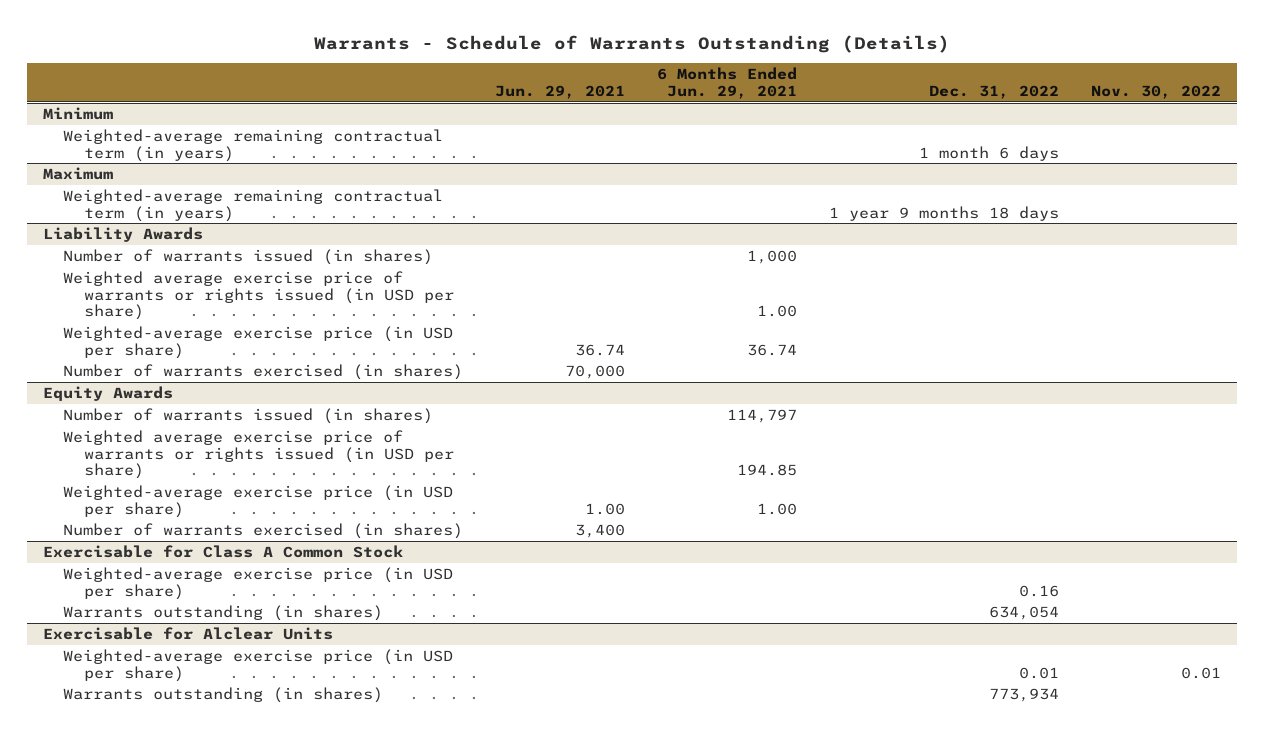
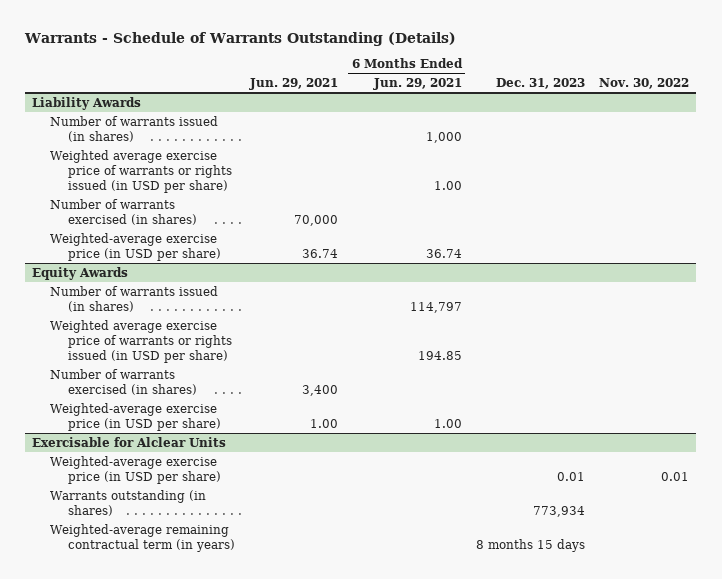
[929,84,1060,99] Dec. 31, 2022 -> none
none -> [496,78,586,90] Dec. 31, 2023
[42,106,113,120] Minimum -> none
[63,128,444,162] Weighted-average remaining contractual term (in years) -> none
[42,166,113,180] Maximum -> none
[63,188,444,222] Weighted-average remaining contractual term (in years) -> none
[63,325,454,359] Weighted-average exercise price (in USD per share) -> [50,232,222,261] Weighted-average exercise price (in USD per share)
[42,544,403,558] Exercisable for Class A Common Stock -> none
[63,566,454,600] Weighted-average exercise price (in USD per share) -> none
[63,604,384,621] Warrants outstanding (in shares) -> none
[63,484,454,518] Weighted-average exercise price (in USD per share) -> [50,402,222,431] Weighted-average exercise price (in USD per share)
none -> [50,523,236,552] Weighted-average remaining contractual term (in years)

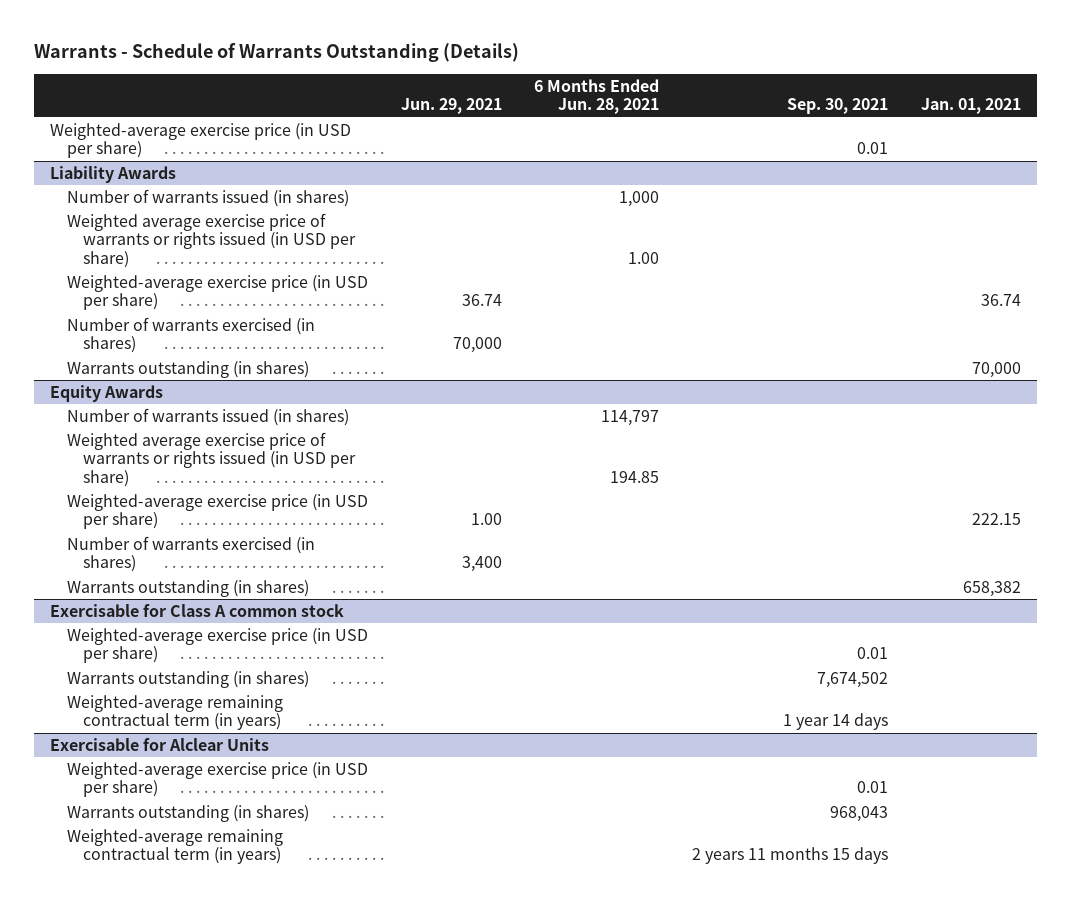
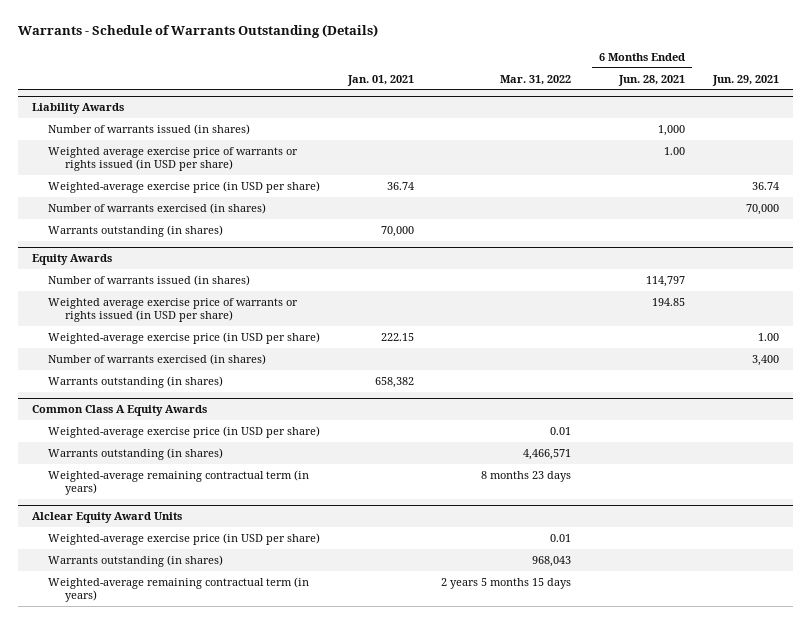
[787,98,889,115] Sep. 30, 2021 -> none
none -> [500,74,572,85] Mar. 31, 2022
[50,122,352,159] Weighted-average exercise price (in USD per share) -> none
[50,603,345,617] Exercisable for Class A common stock -> [31,405,207,417] Common Class A Equity Awards
[50,737,270,751] Exercisable for Alclear Units -> [31,512,182,524] Alclear Equity Award Units

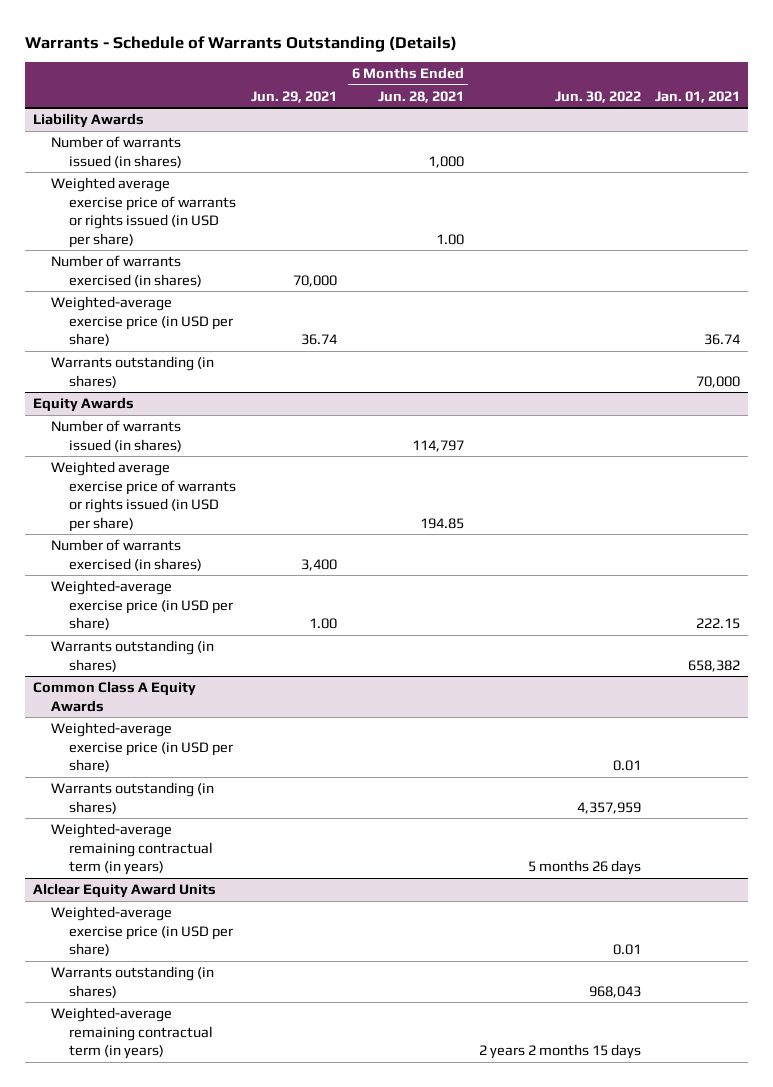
[500,74,572,85] Mar. 31, 2022 -> none
none -> [554,90,641,103] Jun. 30, 2022
[48,180,321,193] Weighted-average exercise price (in USD per share) -> [50,296,234,347] Weighted-average exercise price (in USD per share)
[48,331,321,344] Weighted-average exercise price (in USD per share) -> [50,580,234,631] Weighted-average exercise price (in USD per share)

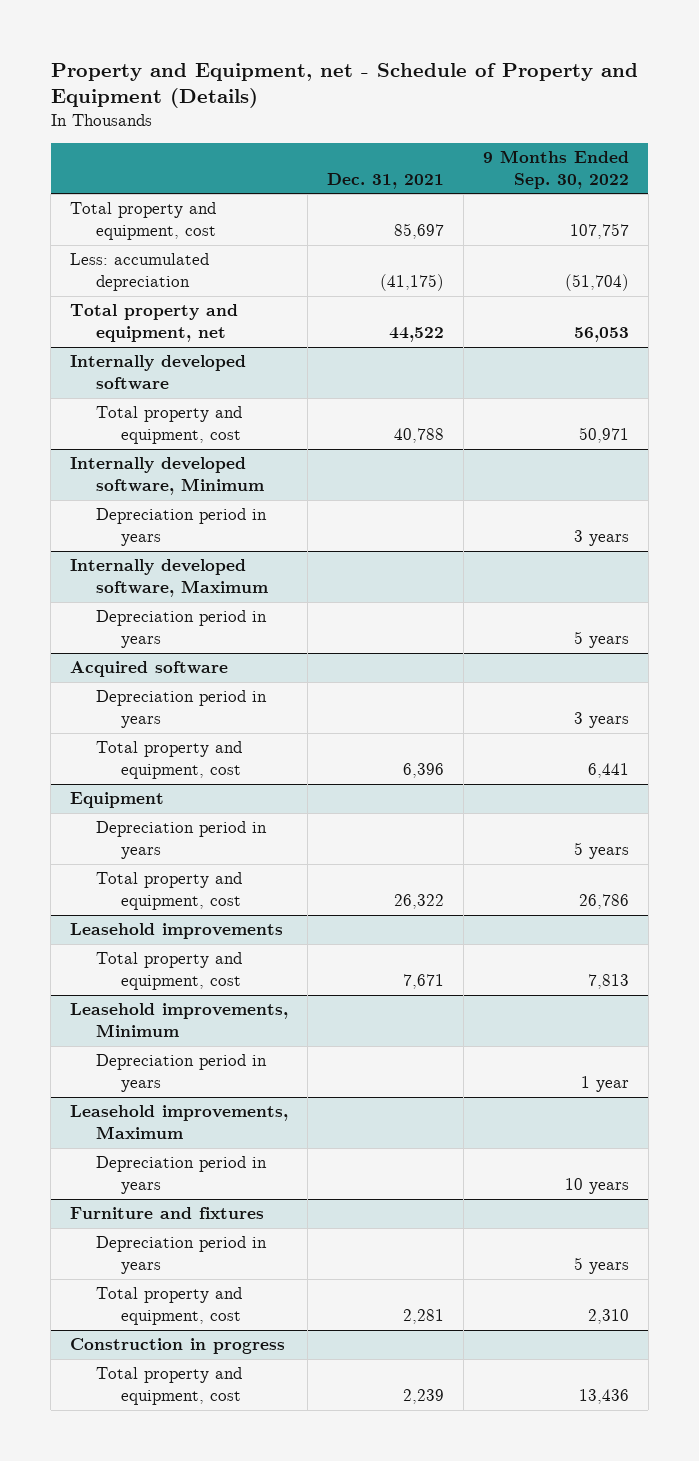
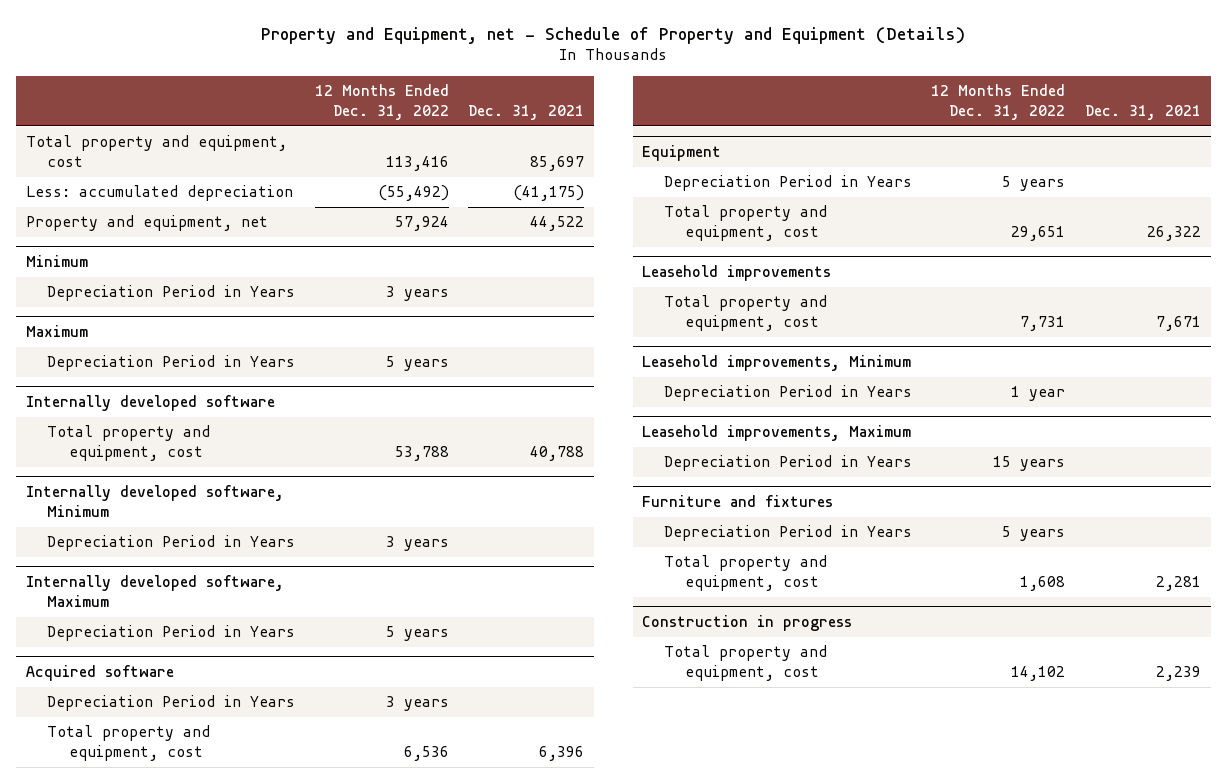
[482,150,629,189] 9 Months Ended Sep. 30, 2022 -> none
none -> [314,84,449,121] 12 Months Ended Dec. 31, 2022
[70,304,239,343] Total property and equipment, net -> [25,215,268,232] Property and equipment, net
none -> [25,255,88,268] Minimum
none -> [47,285,296,302] Depreciation Period in Years
none -> [25,325,88,338] Maximum
none -> [47,355,296,372] Depreciation Period in Years
[95,508,267,547] Depreciation period in years -> [47,535,296,552] Depreciation Period in Years
[95,610,267,649] Depreciation period in years -> [47,625,296,642] Depreciation Period in Years
[95,690,267,729] Depreciation period in years -> [47,695,296,712] Depreciation Period in Years
[95,821,267,860] Depreciation period in years -> [663,175,912,192] Depreciation Period in Years
[95,1054,267,1093] Depreciation period in years -> [663,385,912,402] Depreciation Period in Years
[95,1156,267,1195] Depreciation period in years -> [663,455,912,472] Depreciation Period in Years
[95,1236,267,1275] Depreciation period in years -> [663,525,912,542] Depreciation Period in Years

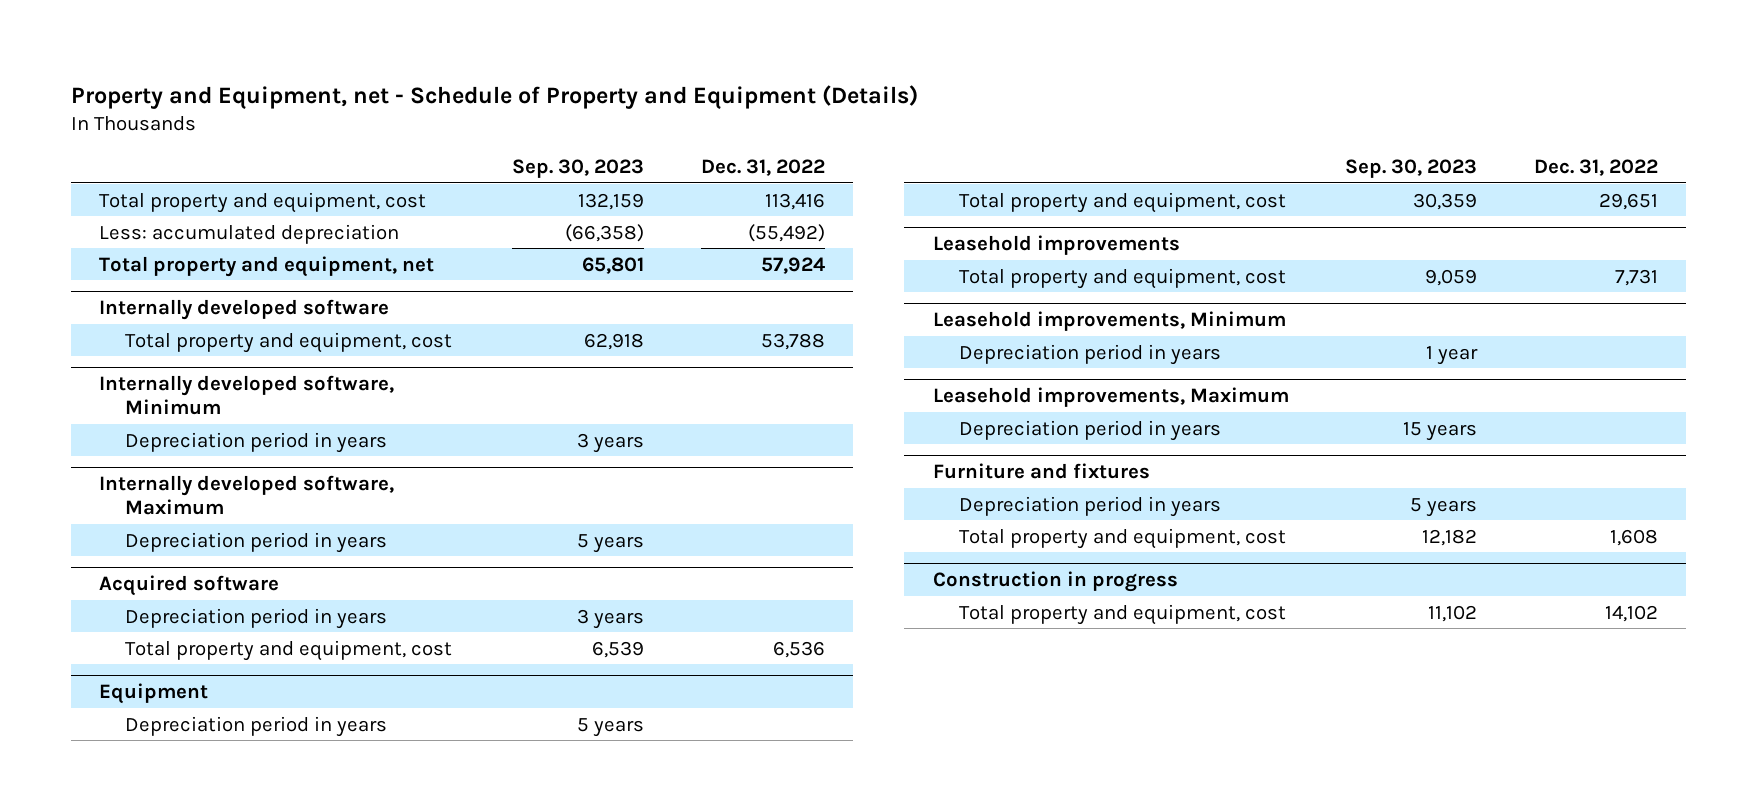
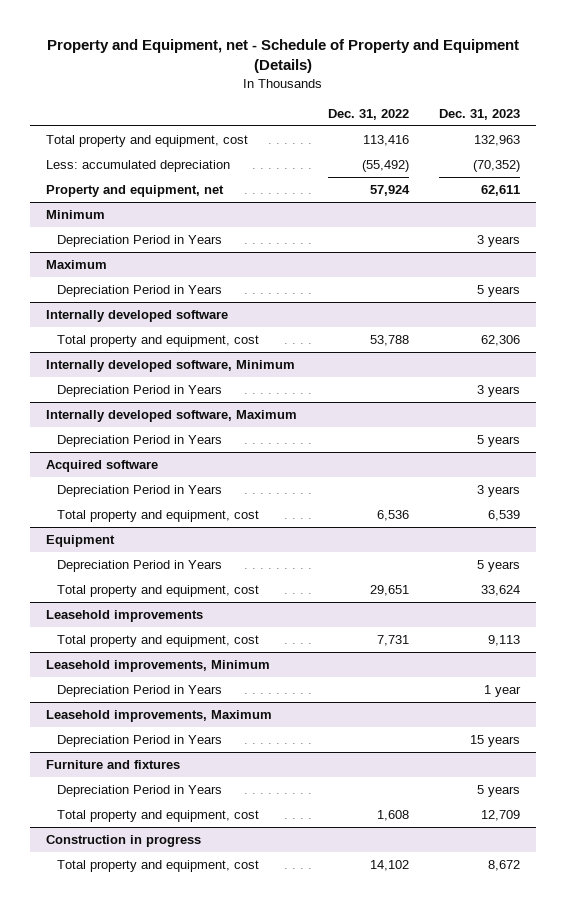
[511,159,644,179] Sep. 30, 2023 -> none
none -> [439,108,521,120] Dec. 31, 2023
[99,255,435,277] Total property and equipment, net -> [45,184,224,197] Property and equipment, net
none -> [45,209,105,219] Minimum
none -> [56,234,222,247] Depreciation Period in Years
none -> [45,259,107,269] Maximum
none -> [56,284,222,297] Depreciation Period in Years
[125,431,388,453] Depreciation period in years -> [56,384,222,397] Depreciation Period in Years
[125,531,388,553] Depreciation period in years -> [56,434,222,447] Depreciation Period in Years
[125,607,388,629] Depreciation period in years -> [56,484,222,497] Depreciation Period in Years
[125,715,388,737] Depreciation period in years -> [56,559,222,572] Depreciation Period in Years
[958,343,1221,365] Depreciation period in years -> [56,684,222,697] Depreciation Period in Years
[958,419,1221,441] Depreciation period in years -> [56,734,222,747] Depreciation Period in Years
[958,495,1221,517] Depreciation period in years -> [56,784,222,797] Depreciation Period in Years

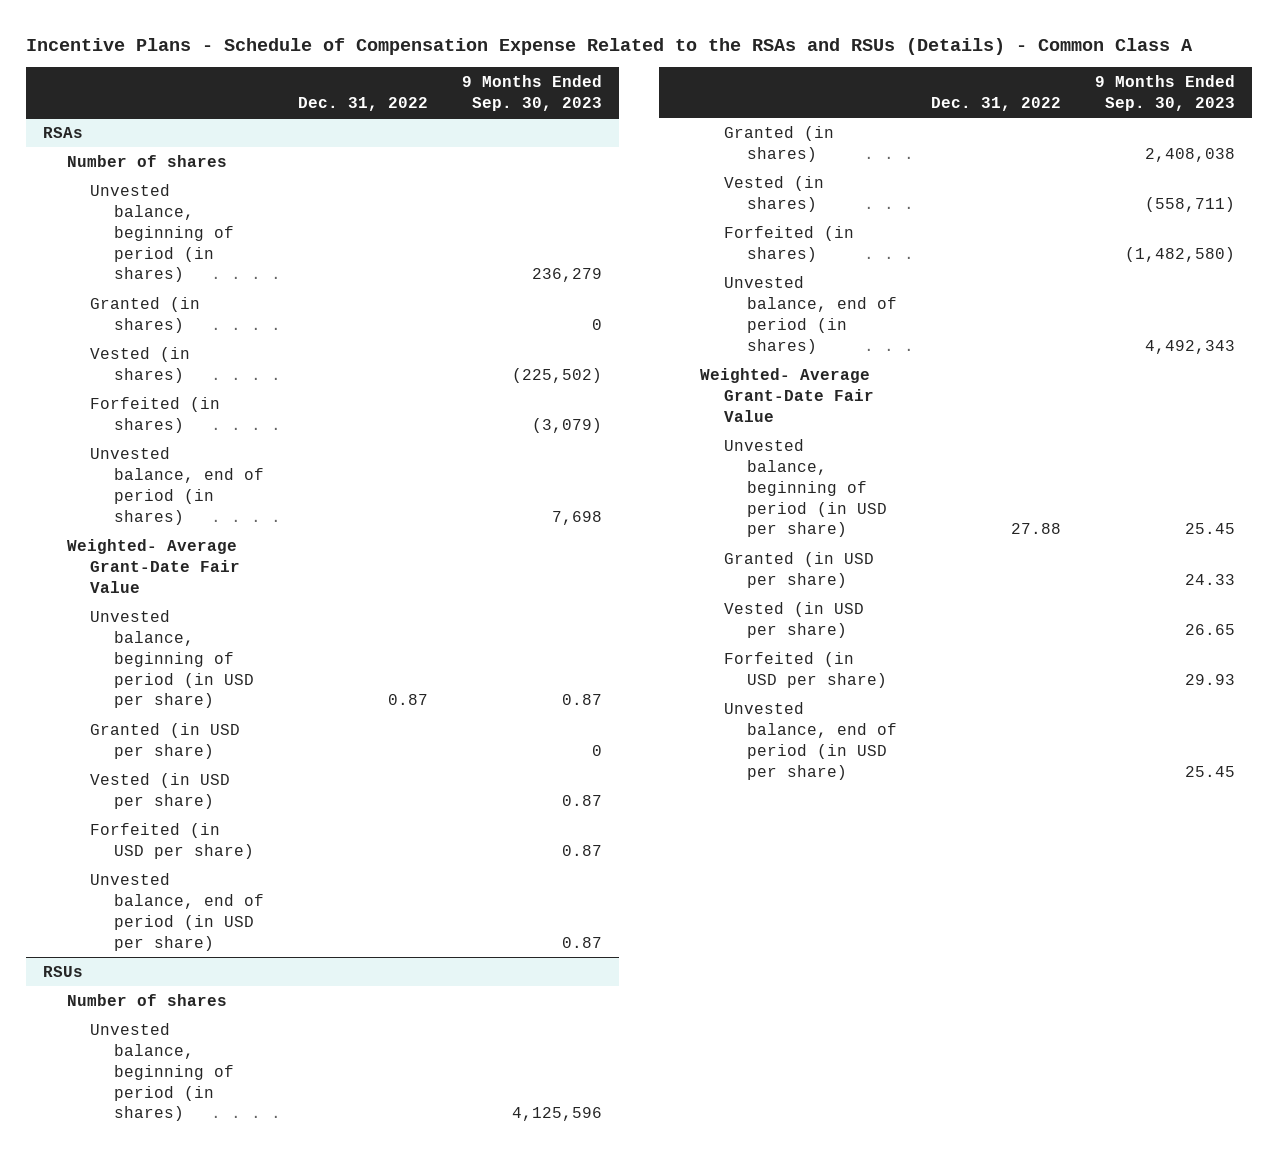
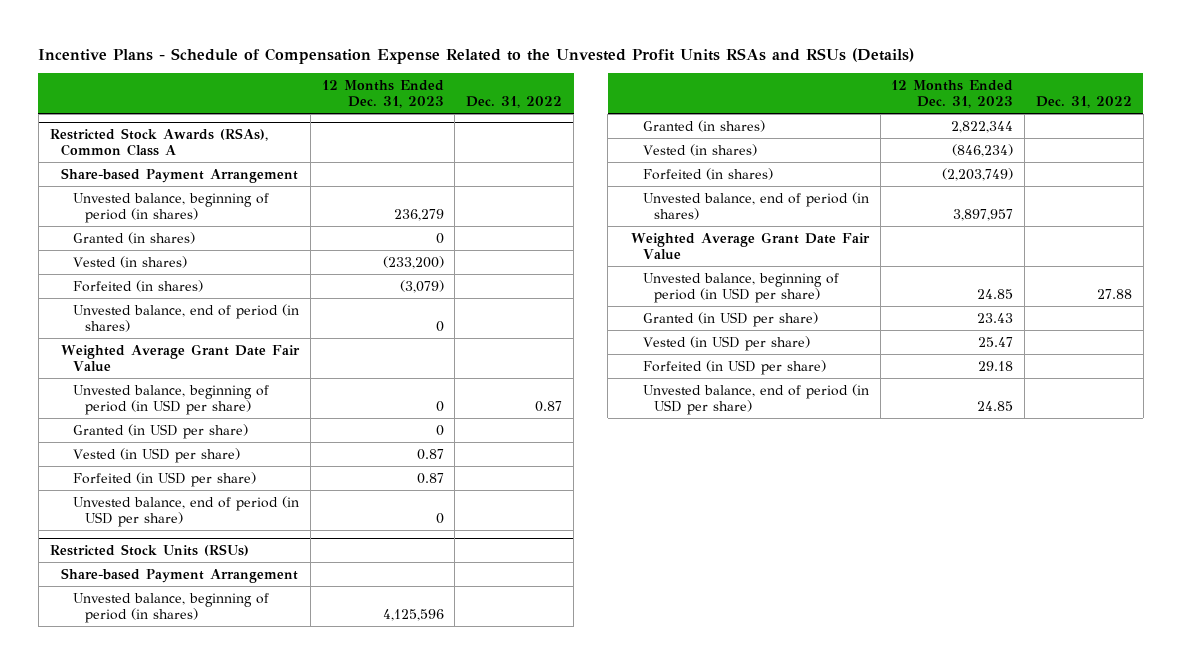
[25,37,1193,55] Incentive Plans - Schedule of Compensation Expense Related to the RSAs and RSUs (Details) - Common Class A -> [38,47,915,64] Incentive Plans - Schedule of Compensation Expense Related to the Unvested Profit Units RSAs and RSUs (Details)
[462,75,603,111] 9 Months Ended Sep. 30, 2023 -> none
none -> [321,80,444,109] 12 Months Ended Dec. 31, 2023
[42,127,83,139] RSAs -> [49,127,268,156] Restricted Stock Awards (RSAs), Common Class A
[66,155,227,168] Number of shares -> [61,167,299,183] Share-based Payment Arrangement
[66,539,241,593] Weighted- Average Grant-Date Fair Value -> [61,343,301,372] Weighted Average Grant Date Fair Value
[42,966,83,978] RSUs -> [49,543,249,556] Restricted Stock Units (RSUs)
[66,994,227,1007] Number of shares -> [61,567,299,583] Share-based Payment Arrangement
[700,368,874,422] Weighted- Average Grant-Date Fair Value -> [630,231,870,260] Weighted Average Grant Date Fair Value

